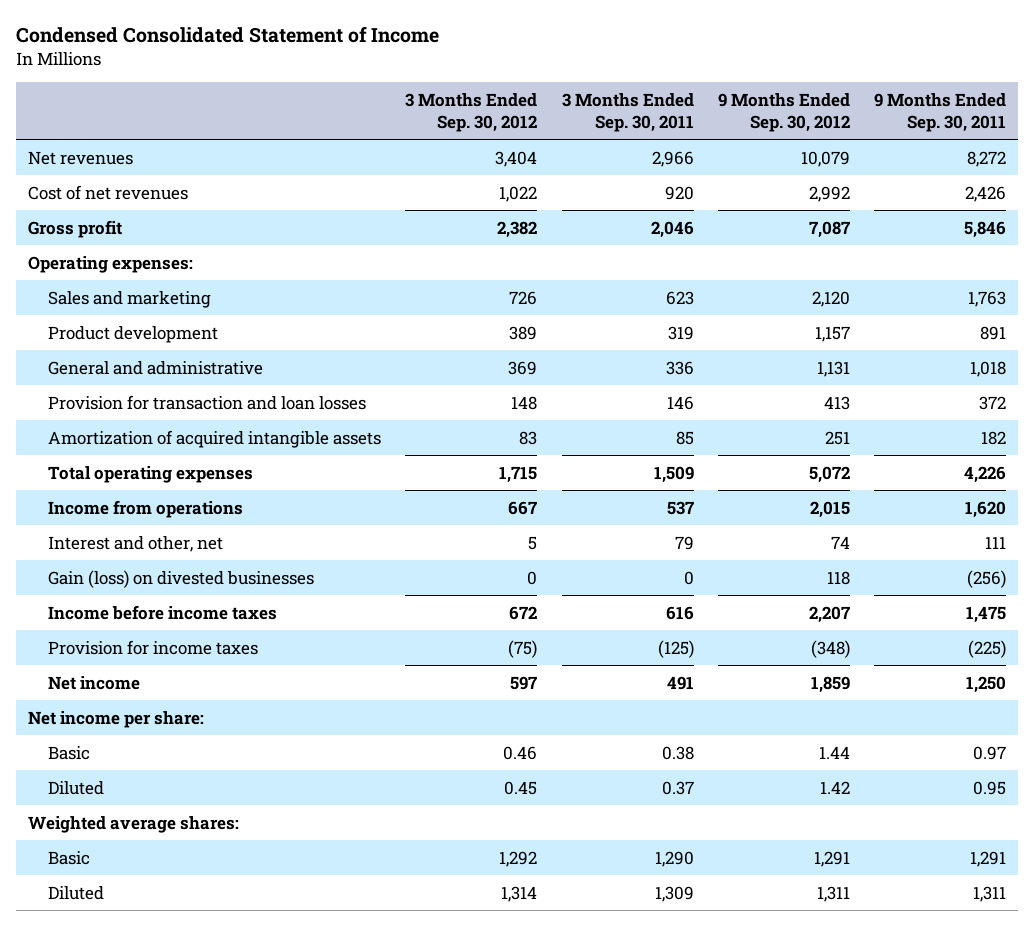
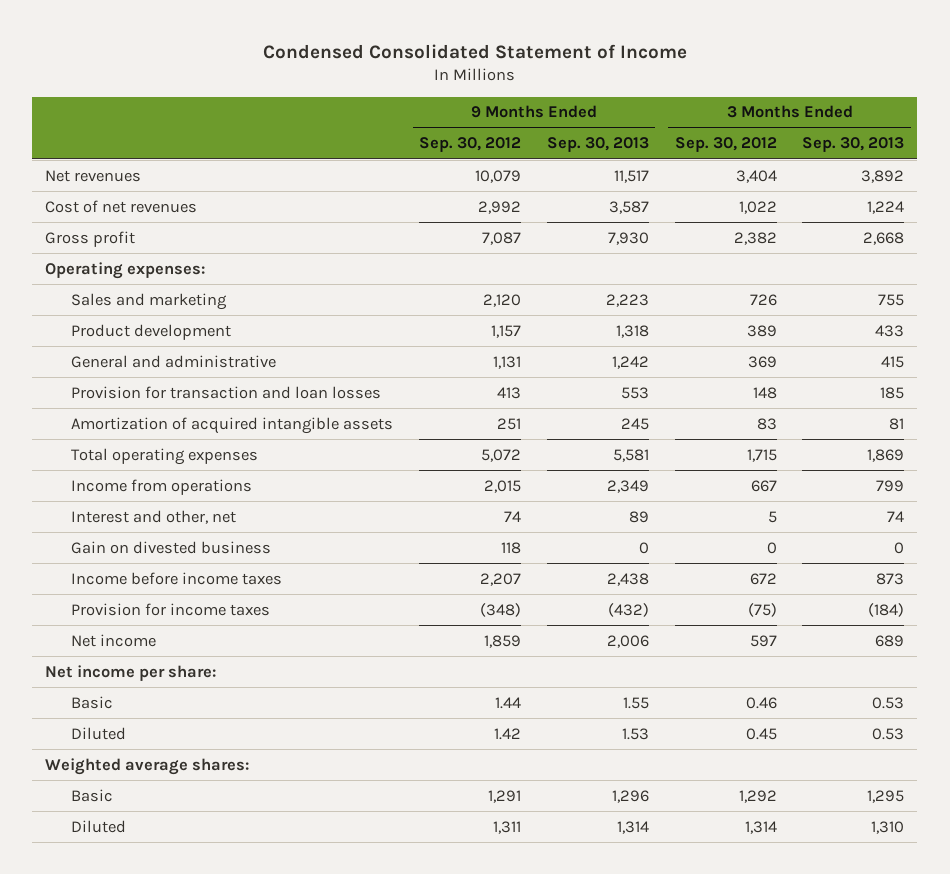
[561,92,694,132] 3 Months Ended Sep. 30, 2011 -> none
[874,92,1007,132] 9 Months Ended Sep. 30, 2011 -> none
none -> [546,137,649,153] Sep. 30, 2013
none -> [802,137,905,153] Sep. 30, 2013
[47,569,314,588] Gain (loss) on divested businesses -> [71,540,272,554] Gain on divested business

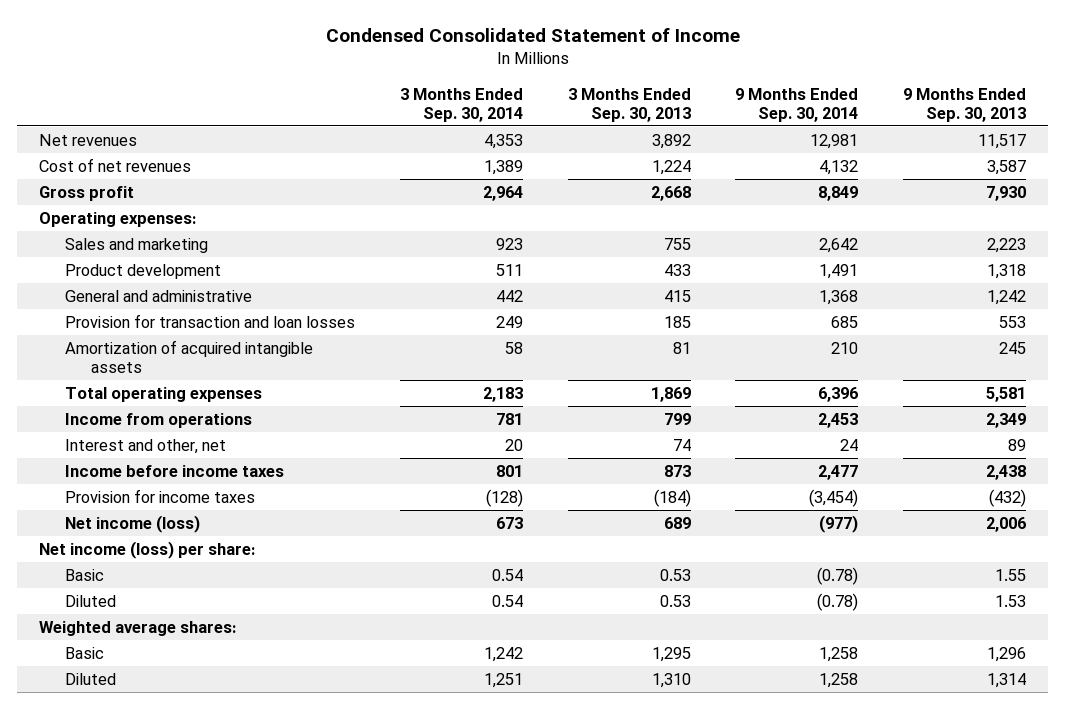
[419,137,522,153] Sep. 30, 2012 -> none
[674,137,777,153] Sep. 30, 2012 -> none
none -> [399,87,523,122] 3 Months Ended Sep. 30, 2014
none -> [735,87,859,122] 9 Months Ended Sep. 30, 2014
[71,540,272,554] Gain on divested business -> none
[71,633,157,647] Net income -> [65,514,201,533] Net income (loss)
[45,664,217,681] Net income per share: -> [39,540,256,559] Net income (loss) per share:

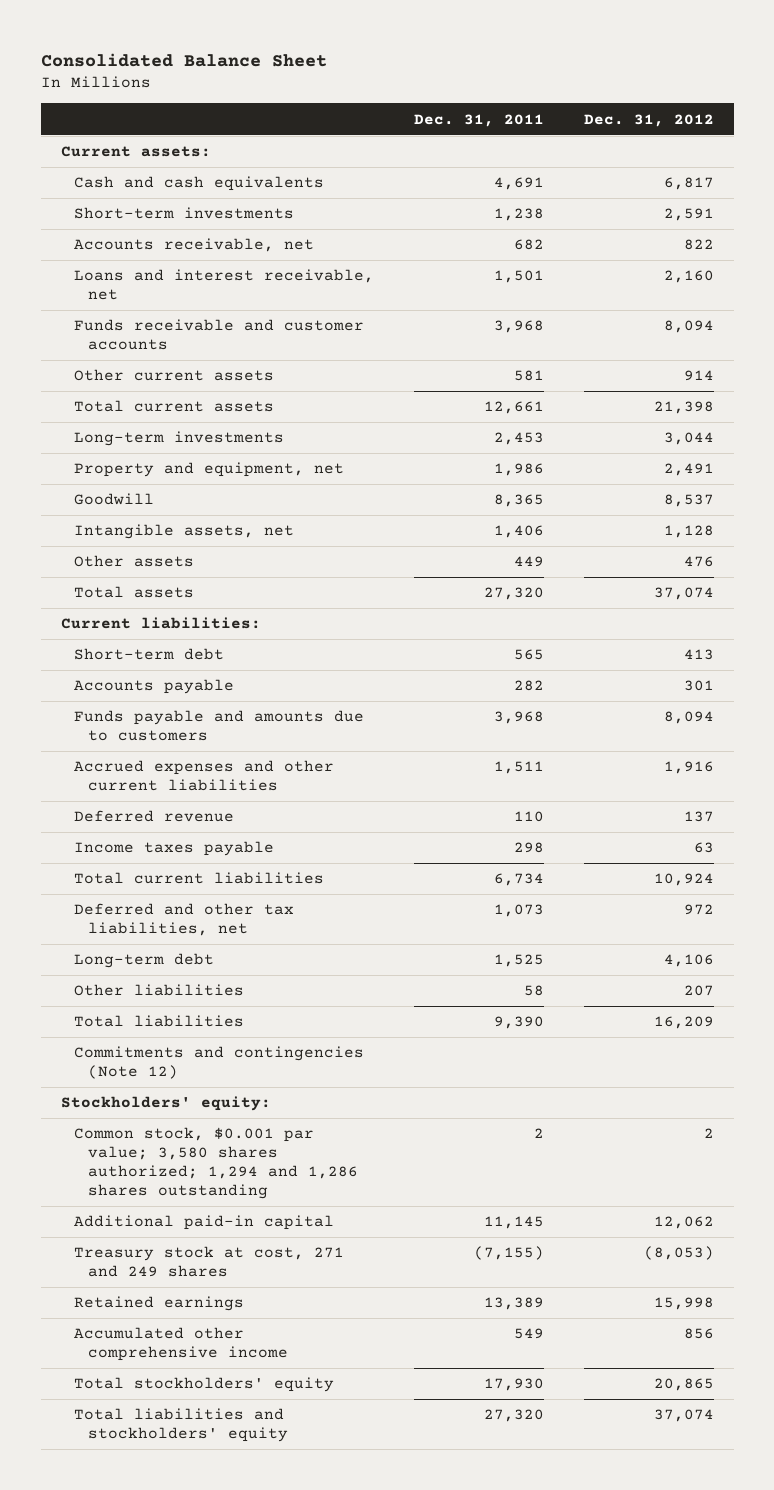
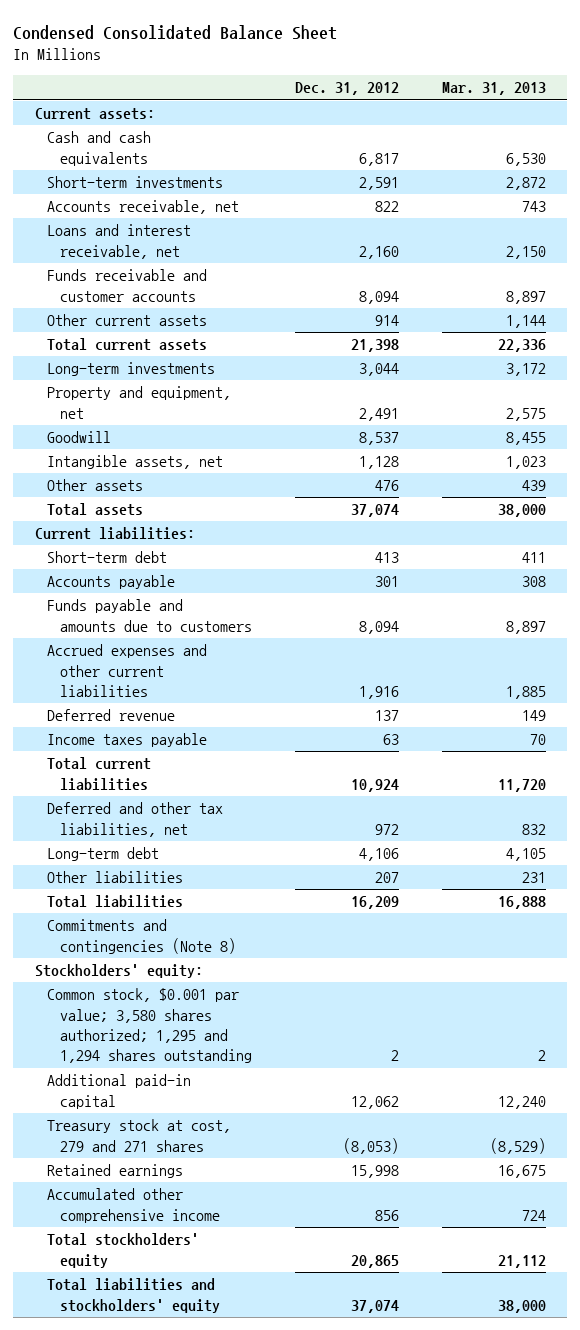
[40,52,327,67] Consolidated Balance Sheet -> [13,24,338,40] Condensed Consolidated Balance Sheet
[413,113,544,127] Dec. 31, 2011 -> none
none -> [441,82,546,96] Mar. 31, 2013
[74,1046,365,1080] Commitments and contingencies (Note 12) -> [47,919,236,954] Commitments and contingencies (Note 8)
[74,1127,358,1200] Common stock, $0.001 par value; 3,580 shares authorized; 1,294 and 1,286 shares outstanding -> [47,988,252,1064] Common stock, $0.001 par value; 3,580 shares authorized; 1,295 and 1,294 shares outstanding
[74,1246,345,1278] Treasury stock at cost, 271 and 249 shares -> [47,1119,232,1152] Treasury stock at cost, 279 and 271 shares

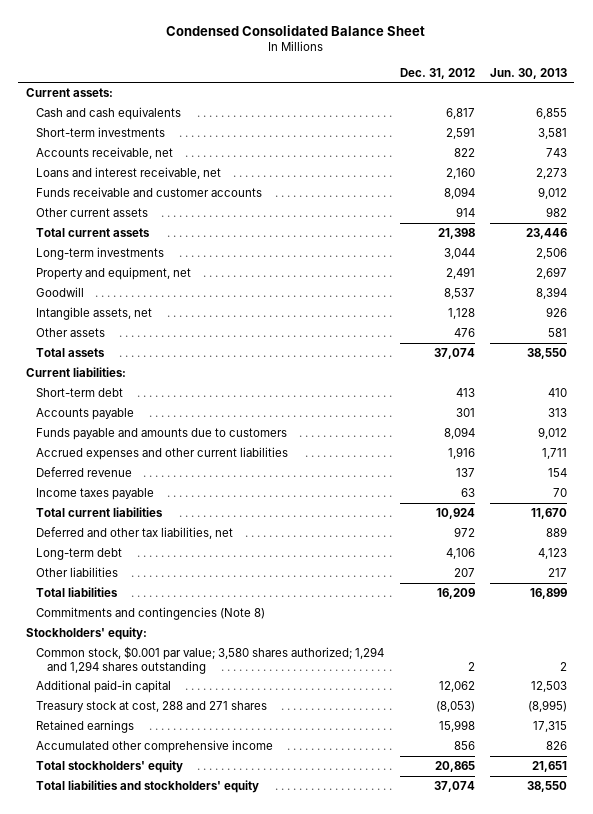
[441,82,546,96] Mar. 31, 2013 -> none
none -> [489,67,567,79] Jun. 30, 2013
[47,988,252,1064] Common stock, $0.001 par value; 3,580 shares authorized; 1,295 and 1,294 shares outstanding -> [36,646,385,674] Common stock, $0.001 par value; 3,580 shares authorized; 1,294 and 1,294 shares outstanding
[47,1119,232,1152] Treasury stock at cost, 279 and 271 shares -> [36,701,268,713] Treasury stock at cost, 288 and 271 shares

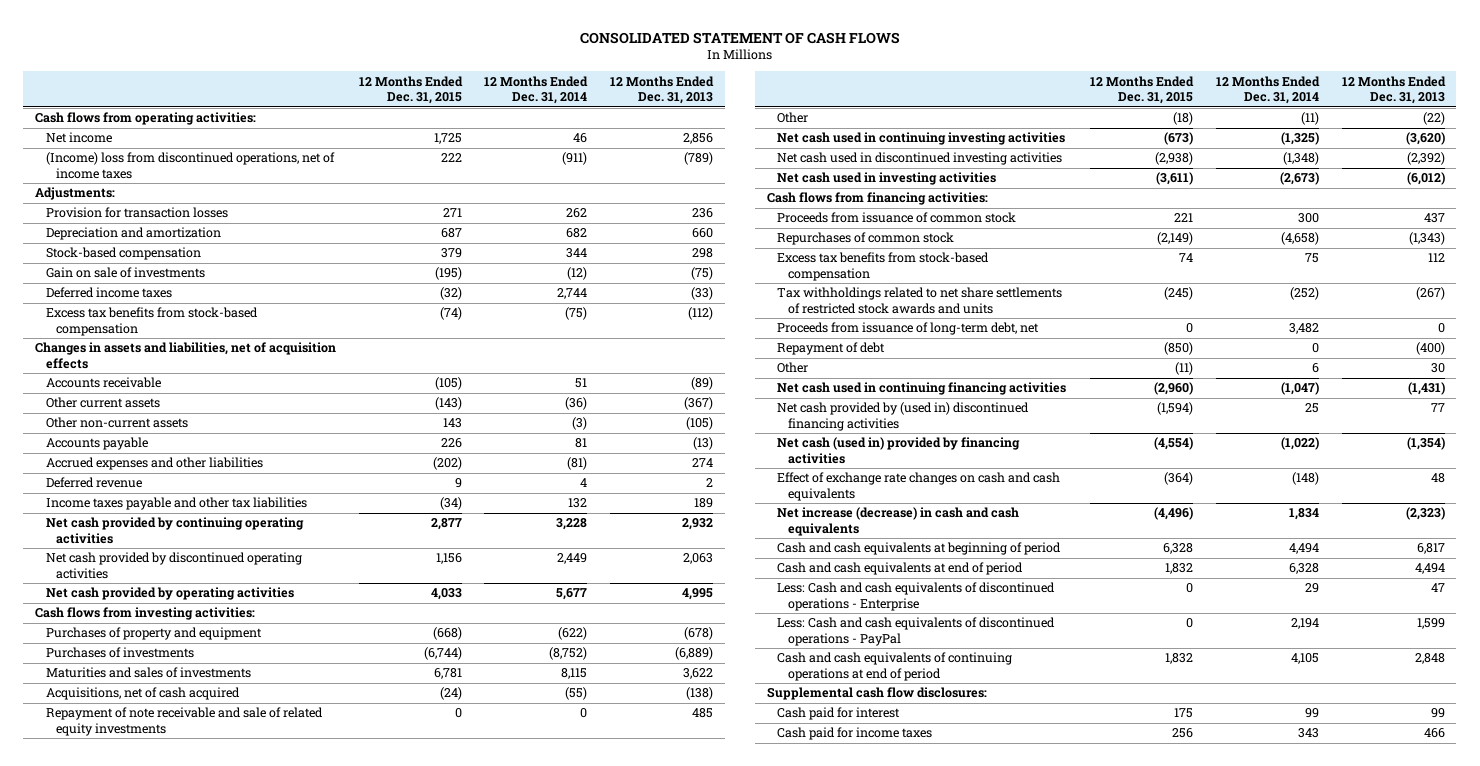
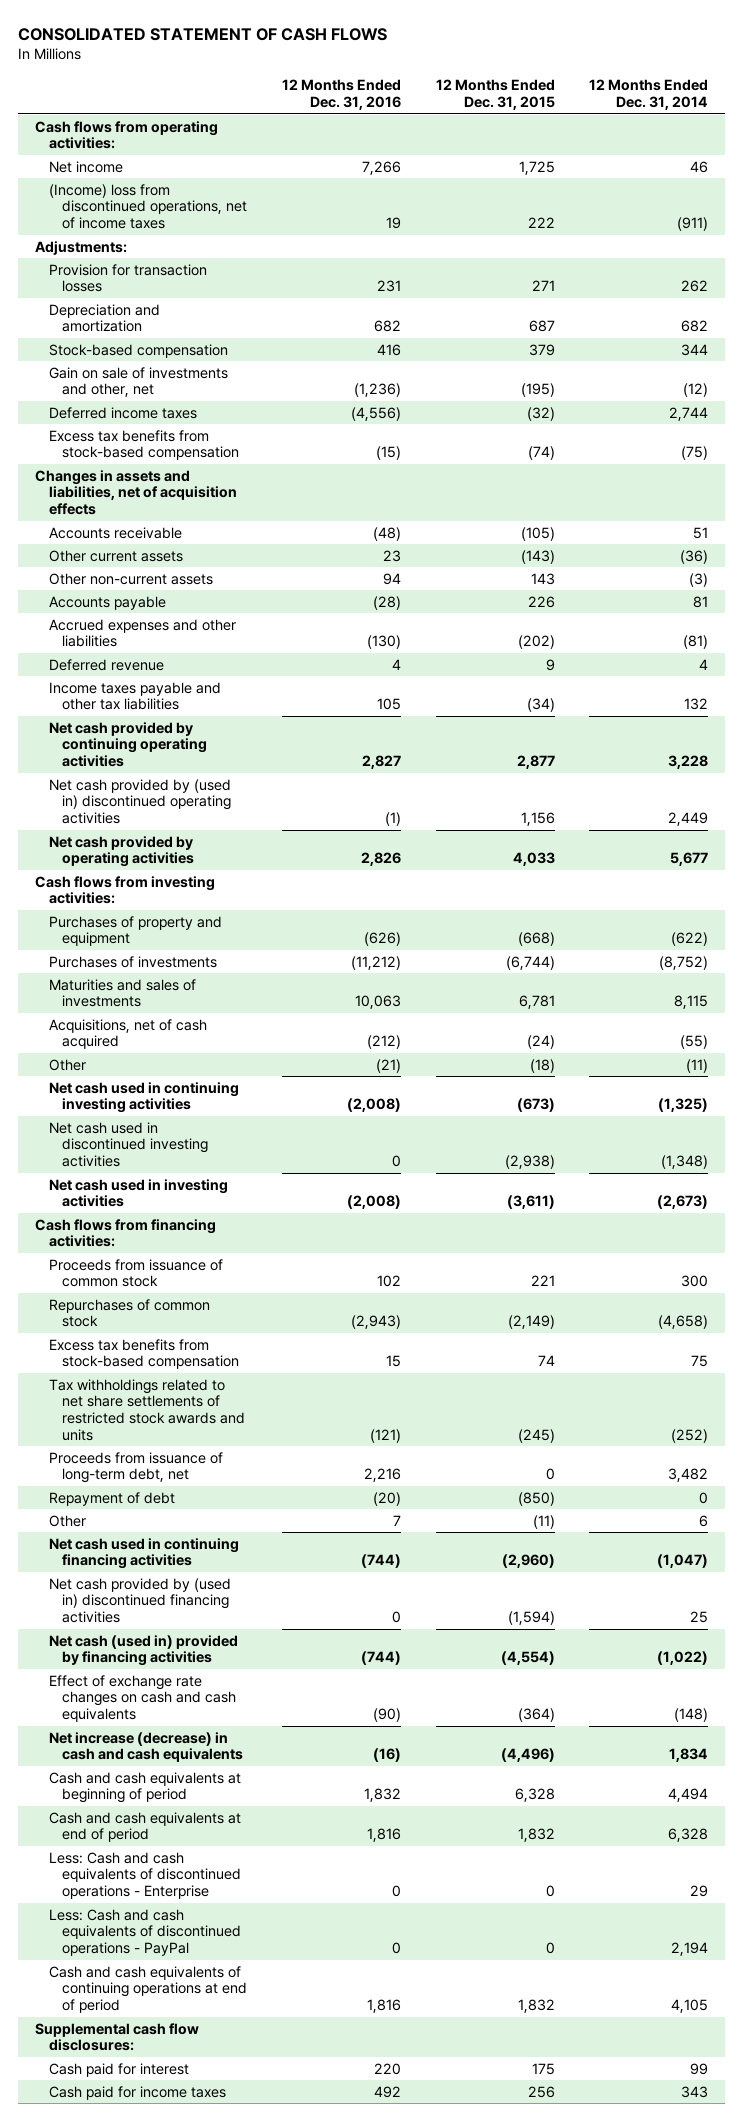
[610,75,715,105] 12 Months Ended Dec. 31, 2013 -> none
none -> [281,79,401,111] 12 Months Ended Dec. 31, 2016
[45,267,205,279] Gain on sale of investments -> [48,366,228,398] Gain on sale of investments and other, net
[45,552,302,579] Net cash provided by discontinued operating activities -> [48,778,232,825] Net cash provided by (used in) discontinued operating activities
[45,707,323,736] Repayment of note receivable and sale of related equity investments -> none

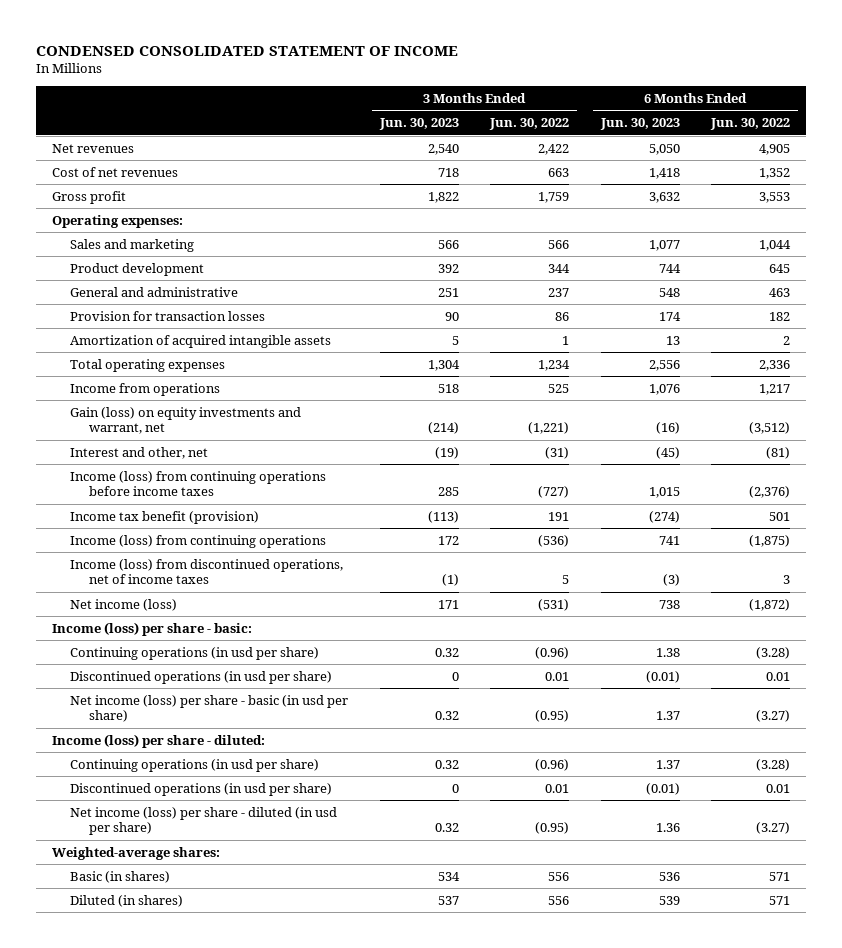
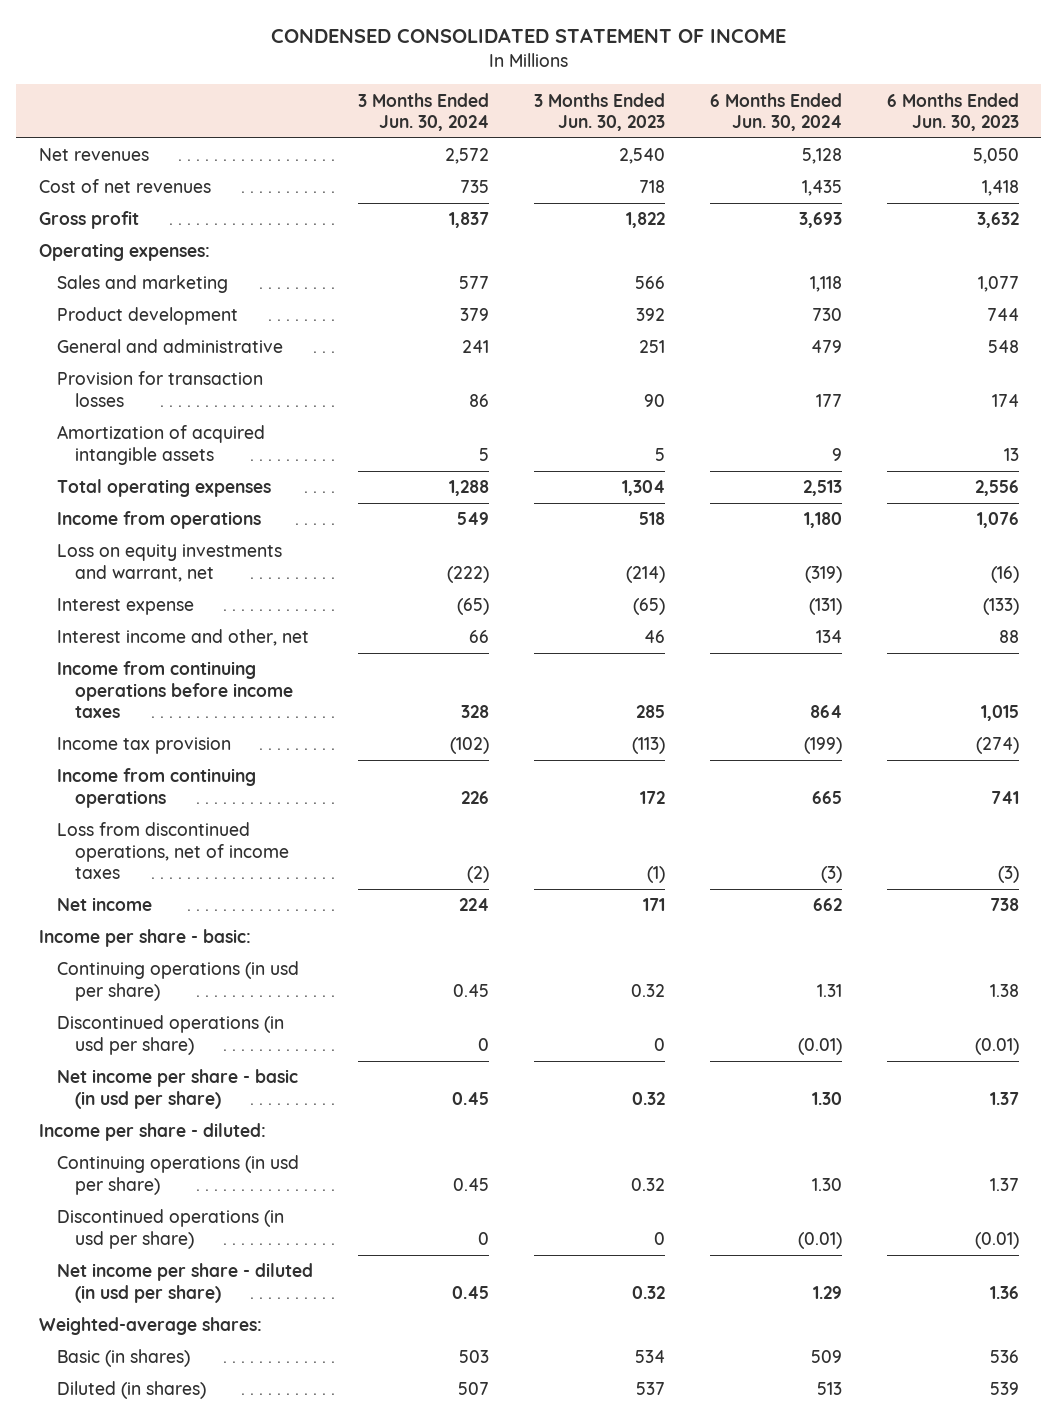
[489,118,570,131] Jun. 30, 2022 -> none
[710,118,791,131] Jun. 30, 2022 -> none
none -> [357,92,489,132] 3 Months Ended Jun. 30, 2024
none -> [709,92,842,132] 6 Months Ended Jun. 30, 2024
[70,406,302,435] Gain (loss) on equity investments and warrant, net -> [56,544,282,582] Loss on equity investments and warrant, net
none -> [56,598,194,616] Interest expense
[70,446,209,459] Interest and other, net -> [56,629,309,647] Interest income and other, net
[434,446,459,459] (19) -> [643,630,665,644] 46
[655,446,680,459] (45) -> [998,630,1019,644] 88
[70,470,327,497] Income (loss) from continuing operations before income taxes -> [56,661,293,719] Income from continuing operations before income taxes
[70,510,260,524] Income tax benefit (provision) -> [56,737,231,755] Income tax provision
[70,534,327,548] Income (loss) from continuing operations -> [56,768,256,808] Income from continuing operations
[70,558,344,585] Income (loss) from discontinued operations, net of income taxes -> [56,822,289,880] Loss from discontinued operations, net of income taxes
[70,598,178,611] Net income (loss) -> [56,897,152,912] Net income
[51,621,252,636] Income (loss) per share - basic: -> [38,929,251,948] Income per share - basic:
[70,694,349,723] Net income (loss) per share - basic (in usd per share) -> [56,1069,298,1109] Net income per share - basic (in usd per share)
[51,733,265,748] Income (loss) per share - diluted: -> [38,1123,266,1142] Income per share - diluted:
[70,806,338,836] Net income (loss) per share - diluted (in usd per share) -> [56,1263,313,1303] Net income per share - diluted (in usd per share)

